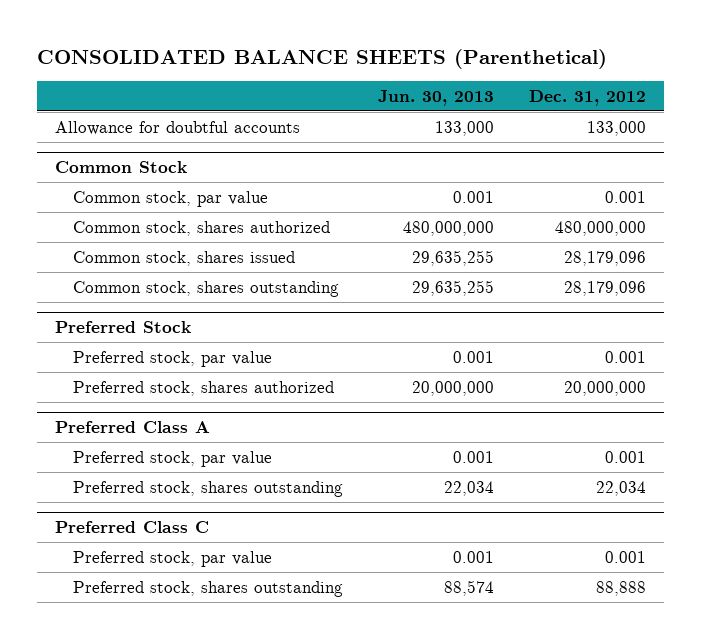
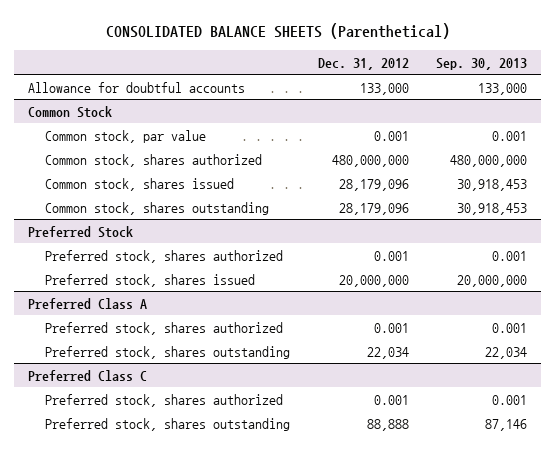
[377,89,494,106] Jun. 30, 2013 -> none
none -> [436,57,528,70] Sep. 30, 2013
[72,350,272,367] Preferred stock, par value -> none
[564,380,647,396] 20,000,000 -> [373,250,409,261] 0.001
none -> [45,273,256,287] Preferred stock, shares issued
[72,450,272,467] Preferred stock, par value -> none
none -> [45,321,284,335] Preferred stock, shares authorized
[72,550,272,567] Preferred stock, par value -> none
none -> [45,393,284,407] Preferred stock, shares authorized

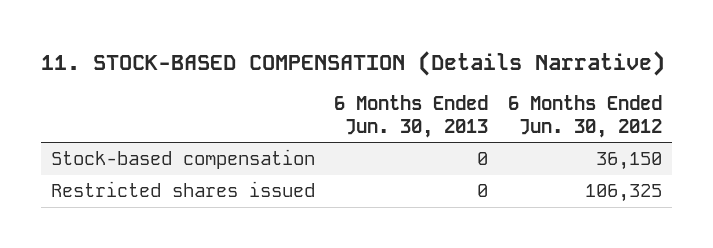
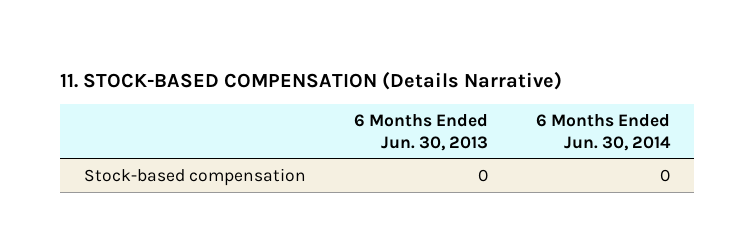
[507,95,662,139] 6 Months Ended Jun. 30, 2012 -> none
none -> [536,113,672,151] 6 Months Ended Jun. 30, 2014
[50,181,315,198] Restricted shares issued -> none

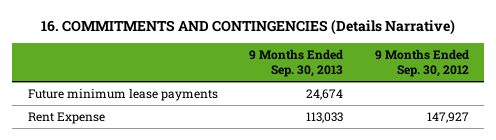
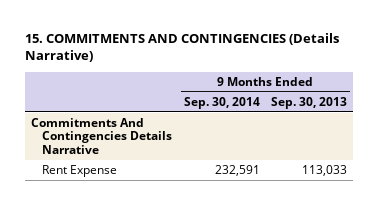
[41,18,456,35] 16. COMMITMENTS AND CONTINGENCIES (Details Narrative) -> [25,32,340,63] 15. COMMITMENTS AND CONTINGENCIES (Details Narrative)
[374,49,469,77] 9 Months Ended Sep. 30, 2012 -> none
none -> [183,96,260,109] Sep. 30, 2014
[27,88,218,102] Future minimum lease payments -> none
none -> [31,118,172,154] Commitments And Contingencies Details Narrative

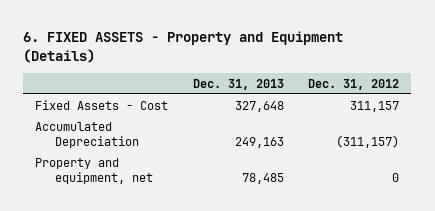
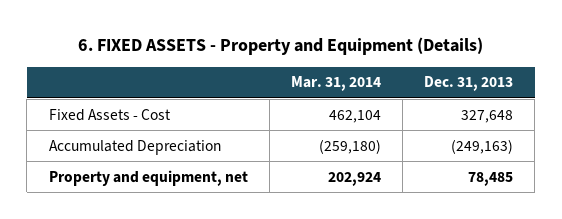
[308,79,400,91] Dec. 31, 2012 -> none
none -> [290,76,381,92] Mar. 31, 2014
[234,136,284,148] 249,163 -> [451,138,514,154] (249,163)

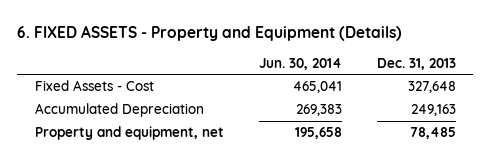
[290,76,381,92] Mar. 31, 2014 -> none
none -> [258,57,342,70] Jun. 30, 2014
[451,138,514,154] (249,163) -> [410,104,456,117] 249,163

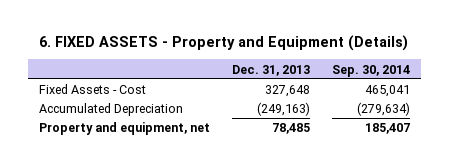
[258,57,342,70] Jun. 30, 2014 -> none
none -> [332,64,411,77] Sep. 30, 2014
[410,104,456,117] 249,163 -> [256,102,310,117] (249,163)

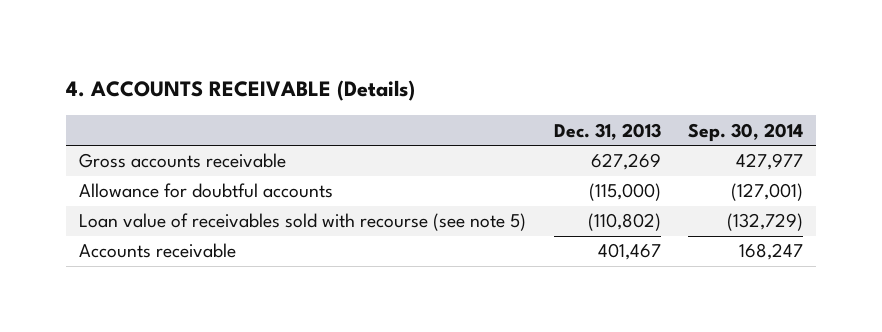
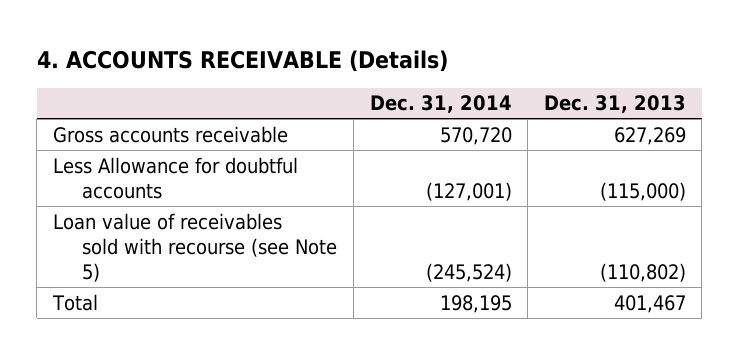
[687,122,803,142] Sep. 30, 2014 -> none
none -> [369,95,512,114] Dec. 31, 2014
[79,183,334,199] Allowance for doubtful accounts -> [52,156,298,199] Less Allowance for doubtful accounts
[79,213,527,232] Loan value of receivables sold with recourse (see note 5) -> [52,212,338,282] Loan value of receivables sold with recourse (see Note 5)
[79,243,237,259] Accounts receivable -> [51,293,98,311] Total

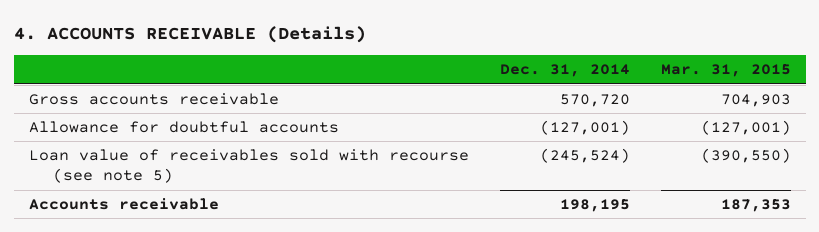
[543,95,686,114] Dec. 31, 2013 -> none
none -> [660,64,791,78] Mar. 31, 2015
[52,156,298,199] Less Allowance for doubtful accounts -> [28,121,339,134] Allowance for doubtful accounts
[52,212,338,282] Loan value of receivables sold with recourse (see Note 5) -> [28,149,469,184] Loan value of receivables sold with recourse (see note 5)
[51,293,98,311] Total -> [28,198,219,211] Accounts receivable

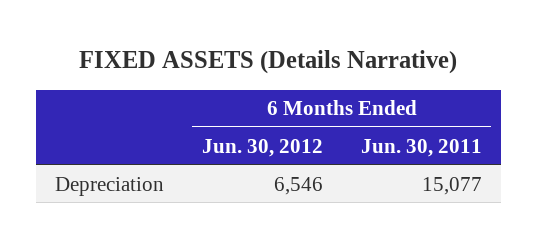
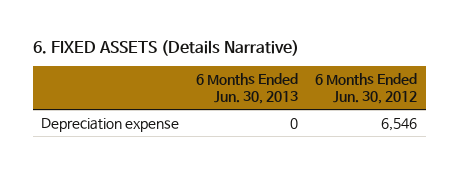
[79,50,458,75] FIXED ASSETS (Details Narrative) -> [32,40,299,57] 6. FIXED ASSETS (Details Narrative)
[360,138,482,157] Jun. 30, 2011 -> none
none -> [196,73,299,105] 6 Months Ended Jun. 30, 2013
[54,176,164,196] Depreciation -> [41,117,180,132] Depreciation expense

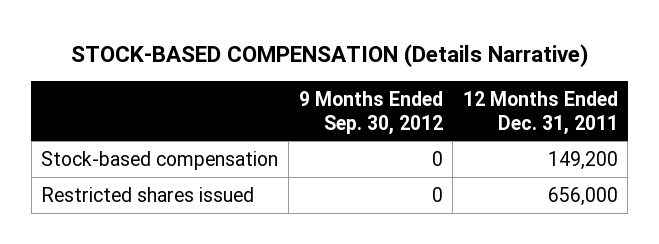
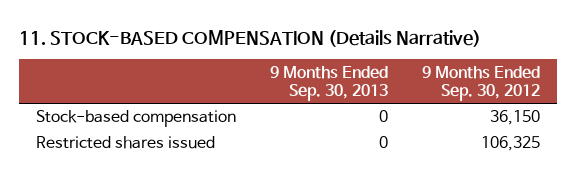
[70,43,588,67] STOCK-BASED COMPENSATION (Details Narrative) -> [19,29,482,47] 11. STOCK-BASED COMPENSATION (Details Narrative)
[462,90,618,135] 12 Months Ended Dec. 31, 2011 -> none
none -> [270,65,389,102] 9 Months Ended Sep. 30, 2013
[431,150,443,166] 0 -> [489,110,540,126] 36,150
[431,186,443,202] 0 -> [480,136,540,152] 106,325

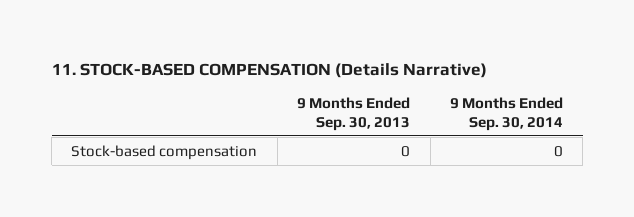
[421,65,540,102] 9 Months Ended Sep. 30, 2012 -> none
none -> [449,97,563,131] 9 Months Ended Sep. 30, 2014
[36,136,216,150] Restricted shares issued -> none

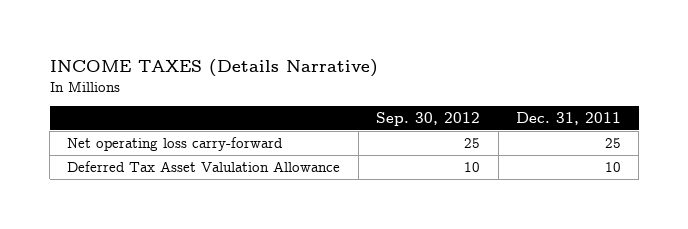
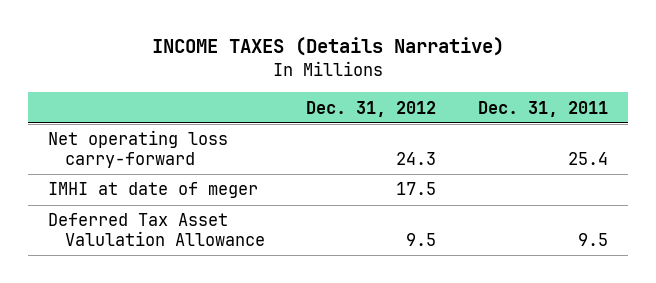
[376,111,481,126] Sep. 30, 2012 -> none
none -> [306,100,437,117] Dec. 31, 2012
[604,137,621,148] 25 -> [567,151,608,165] 25.4
none -> [48,182,259,199] IMHI at date of meger
[604,161,621,172] 10 -> [577,232,608,246] 9.5

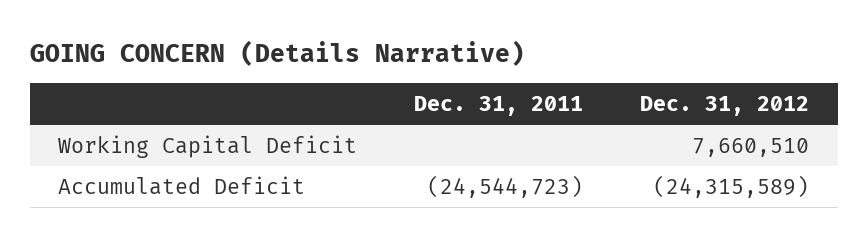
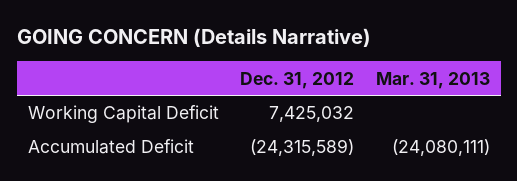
[414,96,584,117] Dec. 31, 2011 -> none
none -> [375,71,490,89] Mar. 31, 2013
[692,137,810,157] 7,660,510 -> [269,106,355,123] 7,425,032

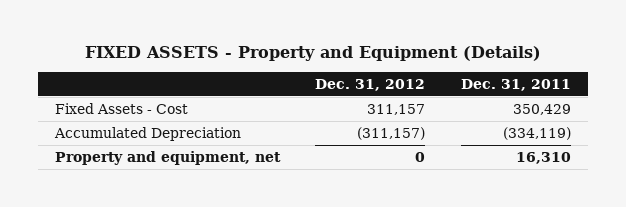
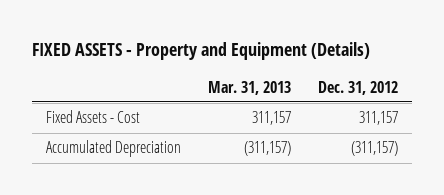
[460,78,571,91] Dec. 31, 2011 -> none
none -> [207,80,291,95] Mar. 31, 2013
[55,150,282,165] Property and equipment, net -> none

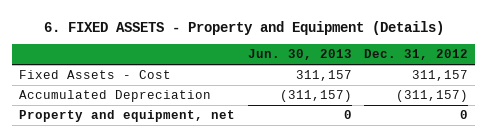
[31,42,370,61] FIXED ASSETS - Property and Equipment (Details) -> [43,20,444,35] 6. FIXED ASSETS - Property and Equipment (Details)
[207,80,291,95] Mar. 31, 2013 -> none
none -> [247,48,352,60] Jun. 30, 2013
none -> [18,110,235,123] Property and equipment, net

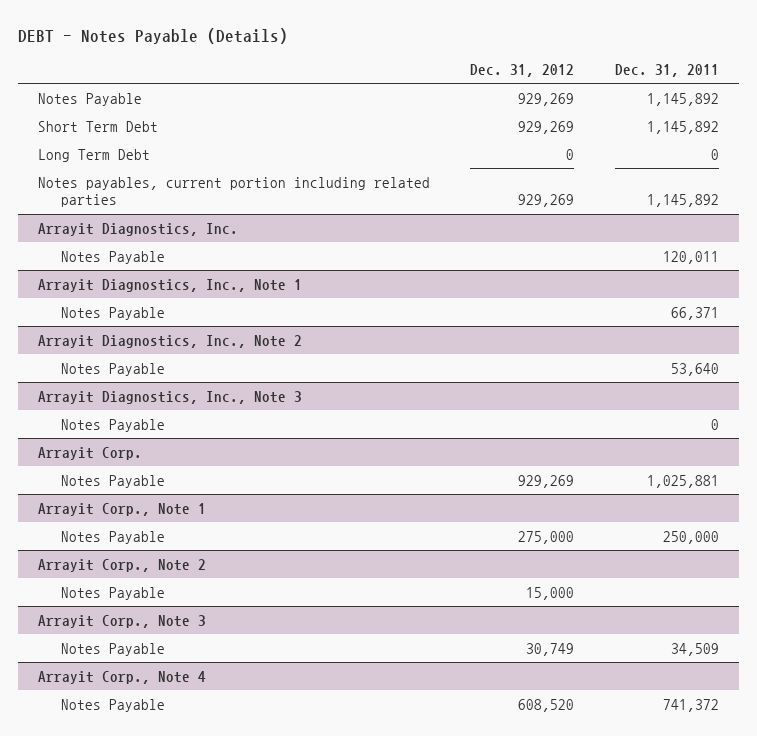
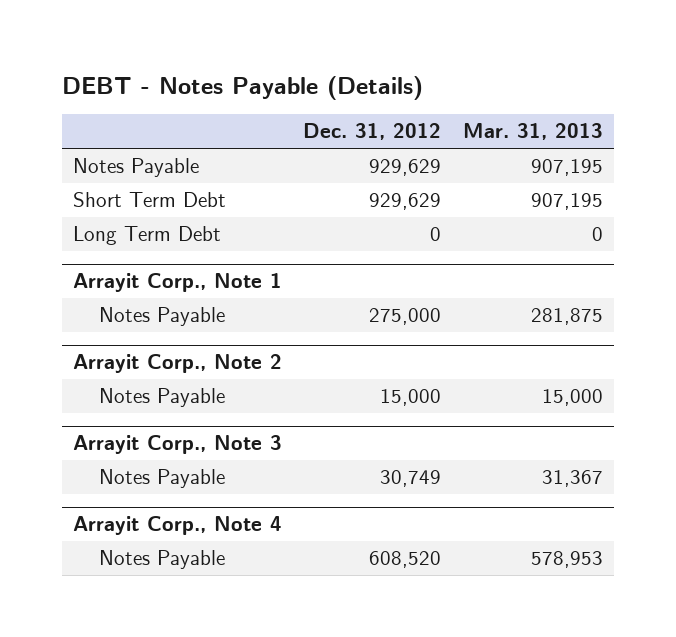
[614,63,719,77] Dec. 31, 2011 -> none
none -> [463,123,604,141] Mar. 31, 2013
[518,92,575,106] 929,269 -> [369,159,442,177] 929,629
[518,120,575,134] 929,269 -> [369,193,442,211] 929,629
[38,176,431,208] Notes payables, current portion including related parties -> none
[38,222,239,236] Arrayit Diagnostics, Inc. -> none
[61,250,166,264] Notes Payable -> none
[38,278,303,292] Arrayit Diagnostics, Inc., Note 1 -> none
[61,306,166,320] Notes Payable -> none
[38,334,303,348] Arrayit Diagnostics, Inc., Note 2 -> none
[61,362,166,376] Notes Payable -> none
[38,390,303,404] Arrayit Diagnostics, Inc., Note 3 -> none
[61,418,166,432] Notes Payable -> none
[38,446,143,460] Arrayit Corp. -> none
[61,474,166,488] Notes Payable -> none

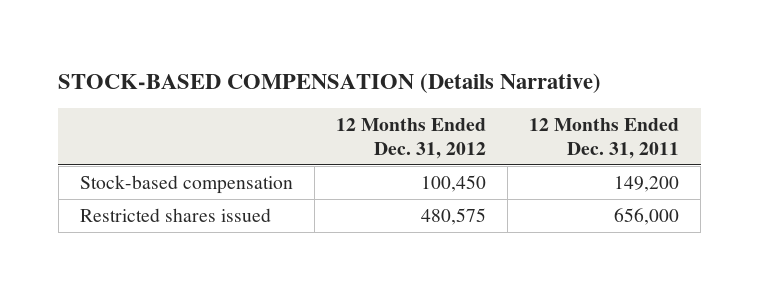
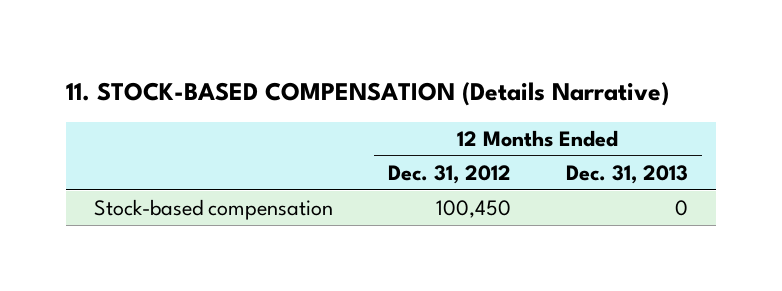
[58,72,602,93] STOCK-BASED COMPENSATION (Details Narrative) -> [66,82,670,107] 11. STOCK-BASED COMPENSATION (Details Narrative)
[529,118,680,159] 12 Months Ended Dec. 31, 2011 -> none
none -> [566,164,689,184] Dec. 31, 2013
[79,208,271,223] Restricted shares issued -> none

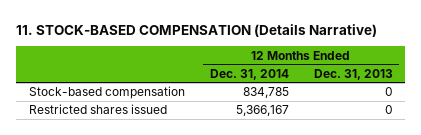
[387,164,511,184] Dec. 31, 2012 -> none
none -> [209,68,289,80] Dec. 31, 2014
none -> [28,104,167,115] Restricted shares issued

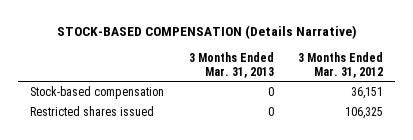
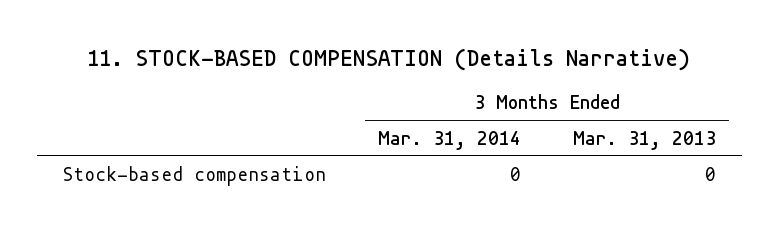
[56,25,357,40] STOCK-BASED COMPENSATION (Details Narrative) -> [87,48,691,72] 11. STOCK-BASED COMPENSATION (Details Narrative)
[298,51,384,78] 3 Months Ended Mar. 31, 2012 -> none
none -> [378,130,522,150] Mar. 31, 2014
[30,105,155,116] Restricted shares issued -> none

